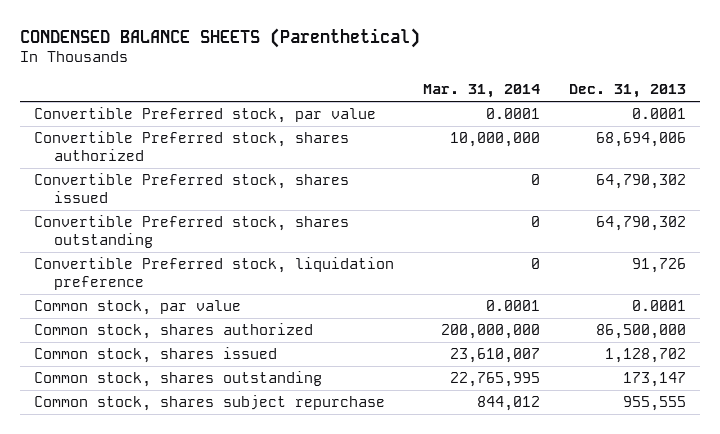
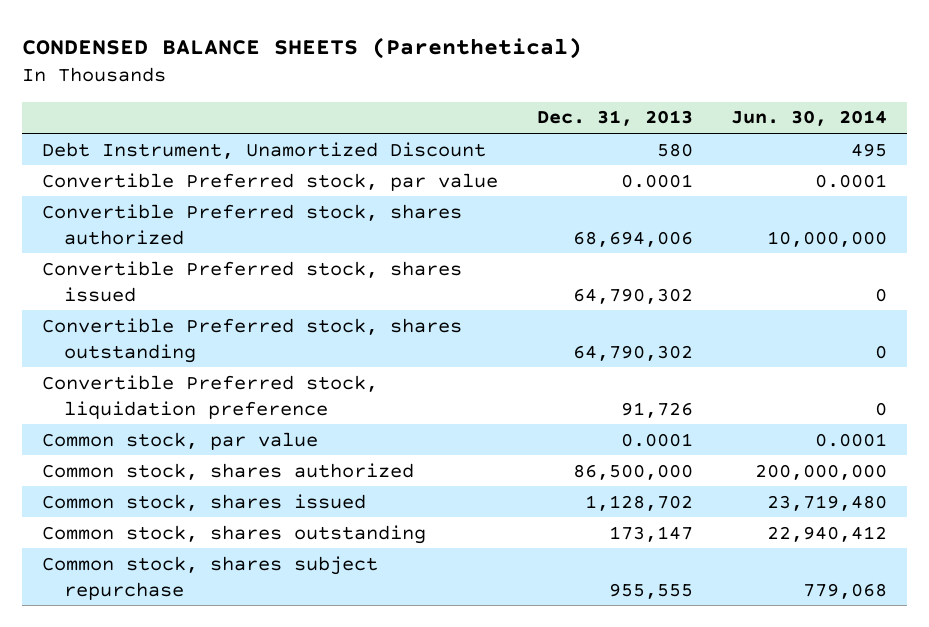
[423,83,541,98] Mar. 31, 2014 -> none
none -> [731,110,888,127] Jun. 30, 2014
none -> [41,141,486,159] Debt Instrument, Unamortized Discount

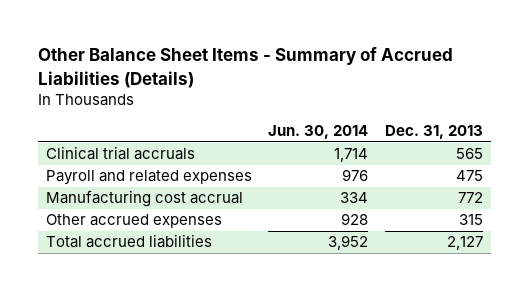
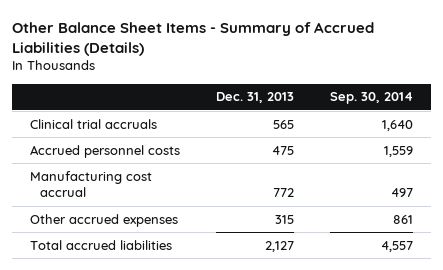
[268,125,369,140] Jun. 30, 2014 -> none
none -> [329,92,413,105] Sep. 30, 2014
[46,170,253,186] Payroll and related expenses -> [30,144,181,158] Accrued personnel costs

